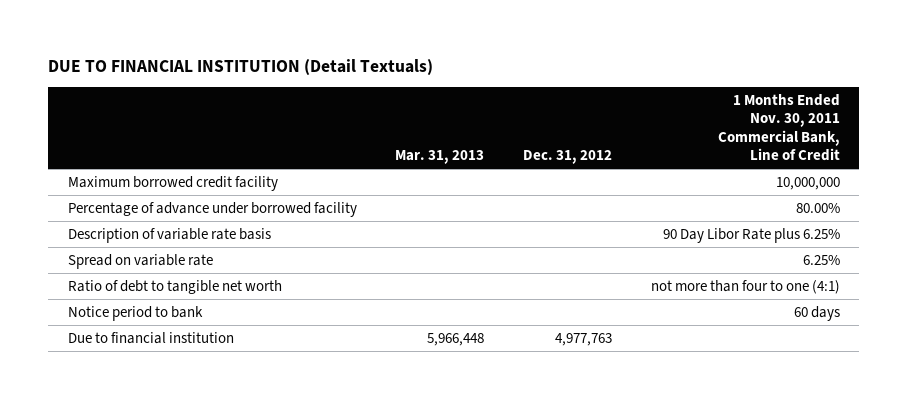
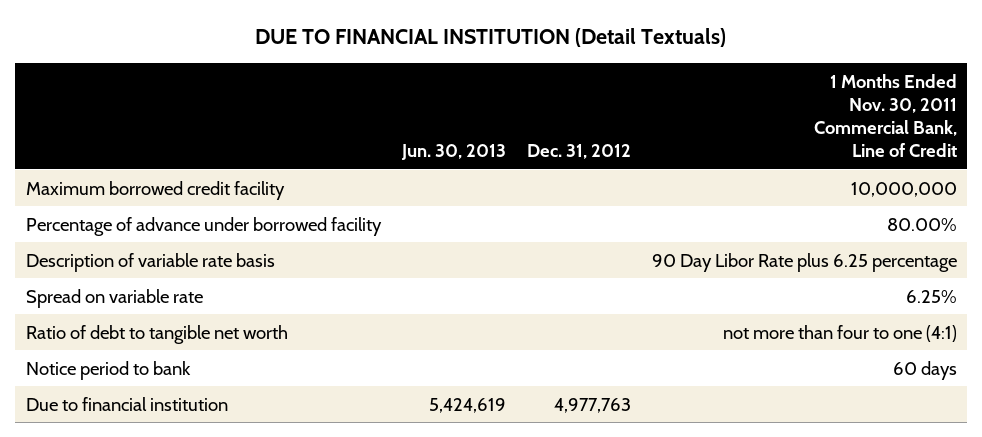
[395,150,485,165] Mar. 31, 2013 -> none
none -> [400,144,506,161] Jun. 30, 2013
[663,228,841,244] 90 Day Libor Rate plus 6.25% -> [651,252,957,272] 90 Day Libor Rate plus 6.25 percentage

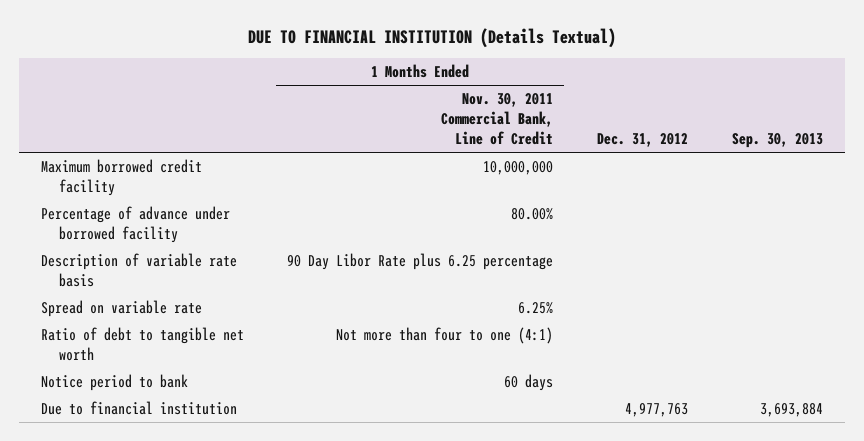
[255,28,727,48] DUE TO FINANCIAL INSTITUTION (Detail Textuals) -> [247,27,616,48] DUE TO FINANCIAL INSTITUTION (Details Textual)
[400,144,506,161] Jun. 30, 2013 -> none
none -> [732,133,824,149] Sep. 30, 2013
[722,324,957,342] not more than four to one (4:1) -> [336,326,554,344] Not more than four to one (4:1)

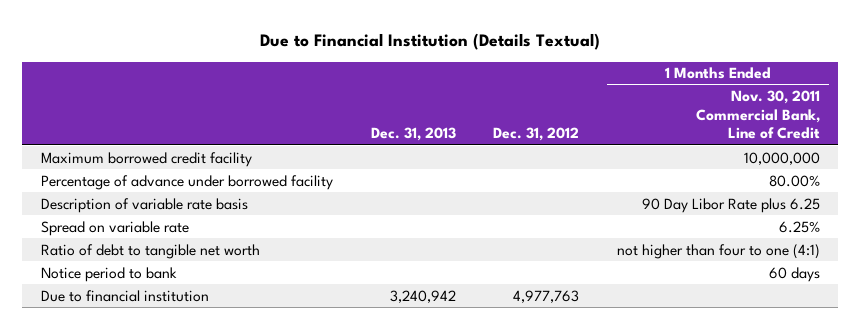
[247,27,616,48] DUE TO FINANCIAL INSTITUTION (Details Textual) -> [260,33,601,51] Due to Financial Institution (Details Textual)
[732,133,824,149] Sep. 30, 2013 -> none
none -> [370,127,456,142] Dec. 31, 2013
[287,252,554,270] 90 Day Libor Rate plus 6.25 percentage -> [641,197,820,213] 90 Day Libor Rate plus 6.25
[336,326,554,344] Not more than four to one (4:1) -> [616,243,820,259] not higher than four to one (4:1)

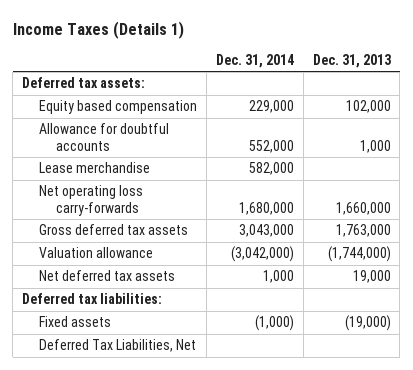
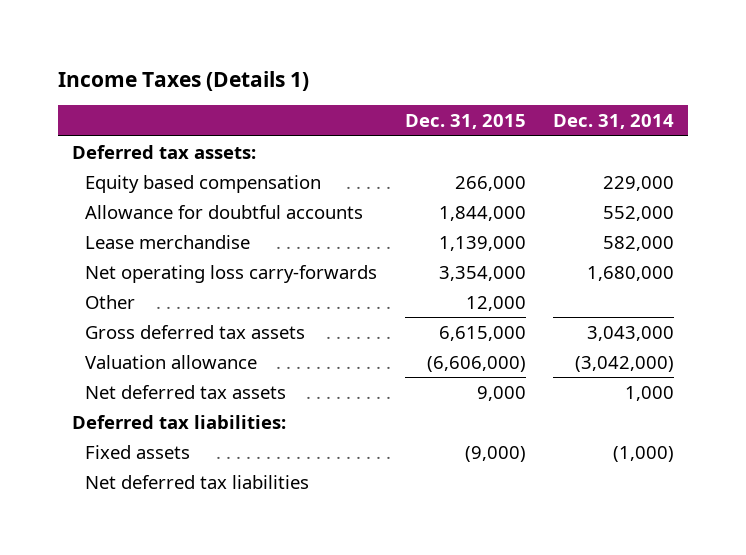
[312,53,391,68] Dec. 31, 2013 -> none
none -> [404,114,526,130] Dec. 31, 2015
none -> [85,294,136,309] Other
[39,339,197,353] Deferred Tax Liabilities, Net -> [85,474,310,489] Net deferred tax liabilities

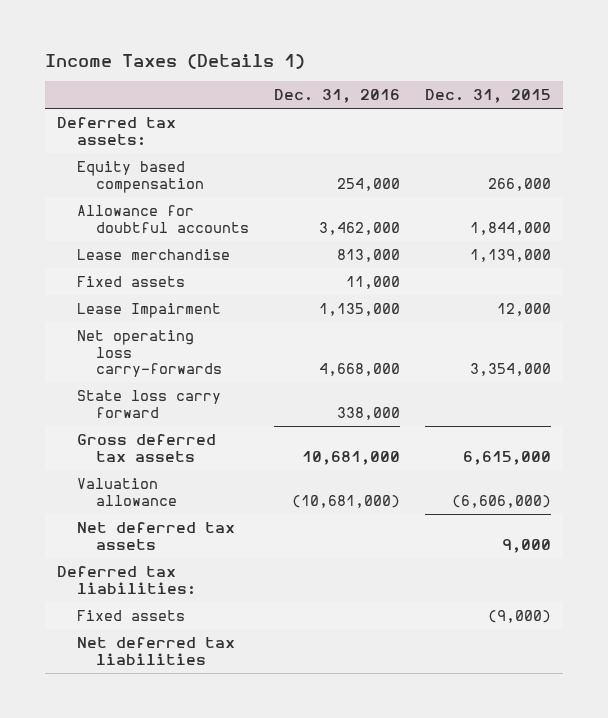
[552,114,674,130] Dec. 31, 2014 -> none
none -> [274,89,401,104] Dec. 31, 2016
none -> [76,275,185,287] Fixed assets
none -> [76,302,221,318] Lease Impairment
[85,294,136,309] Other -> none
none -> [76,389,221,418] State loss carry forward

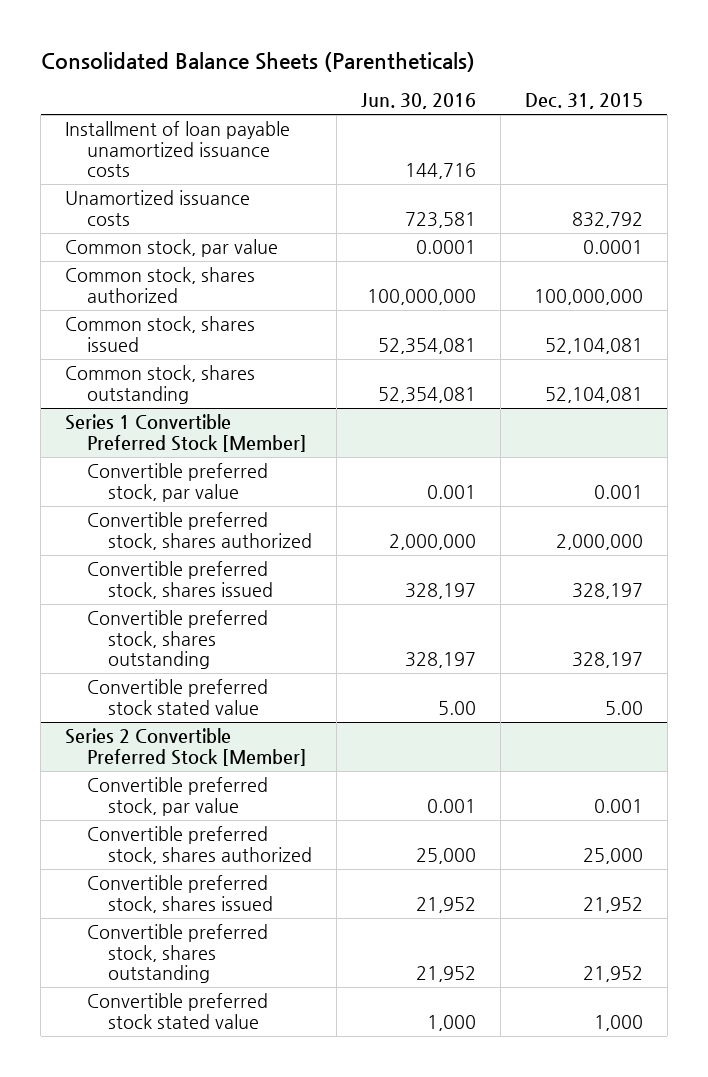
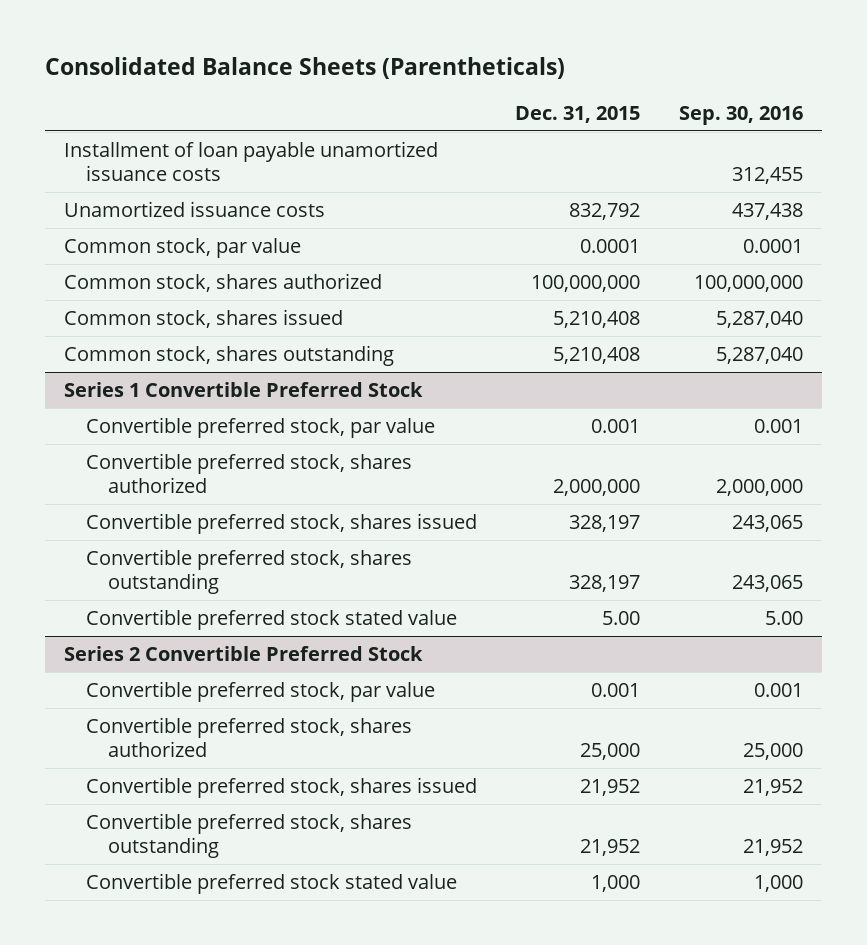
[360,93,476,110] Jun. 30, 2016 -> none
none -> [678,105,803,125] Sep. 30, 2016
[544,337,643,354] 52,104,081 -> [553,310,641,328] 5,210,408
[544,386,643,403] 52,104,081 -> [553,346,641,364] 5,210,408
[65,414,307,452] Series 1 Convertible Preferred Stock [Member] -> [63,381,423,397] Series 1 Convertible Preferred Stock
[65,728,307,766] Series 2 Convertible Preferred Stock [Member] -> [63,645,423,661] Series 2 Convertible Preferred Stock

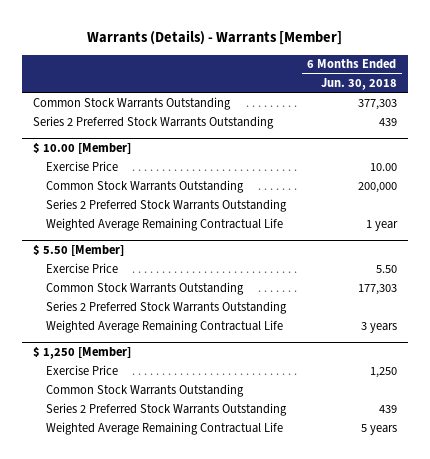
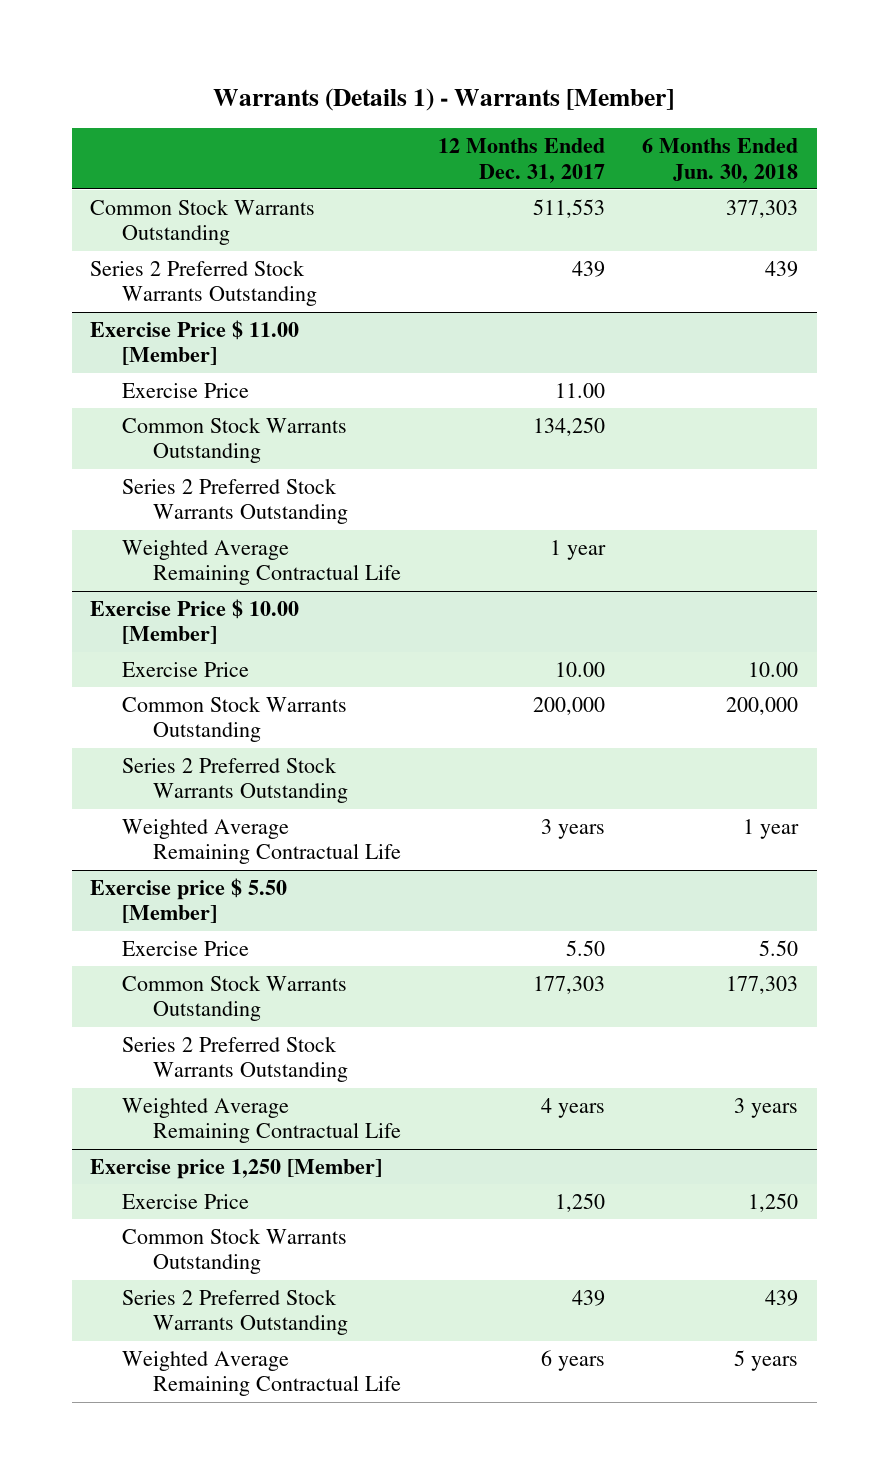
[86,29,342,45] Warrants (Details) - Warrants [Member] -> [213,88,675,112] Warrants (Details 1) - Warrants [Member]
none -> [437,138,605,183] 12 Months Ended Dec. 31, 2017
[33,142,132,154] $ 10.00 [Member] -> [90,319,300,366] Exercise Price $ 11.00 [Member]
none -> [121,382,249,398] Exercise Price
none -> [121,416,347,464] Common Stock Warrants Outstanding
none -> [121,477,348,525] Series 2 Preferred Stock Warrants Outstanding
none -> [121,539,401,586] Weighted Average Remaining Contractual Life
none -> [90,598,300,645] Exercise Price $ 10.00 [Member]
[33,244,125,256] $ 5.50 [Member] -> [90,877,288,924] Exercise price $ 5.50 [Member]
[33,346,132,359] $ 1,250 [Member] -> [90,1158,383,1179] Exercise price 1,250 [Member]

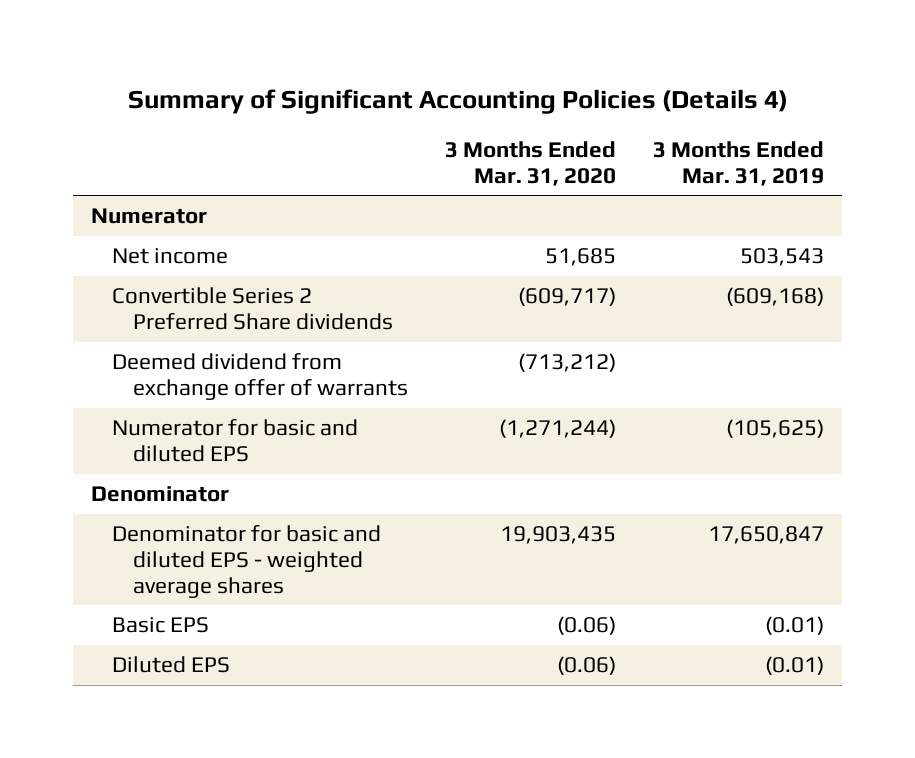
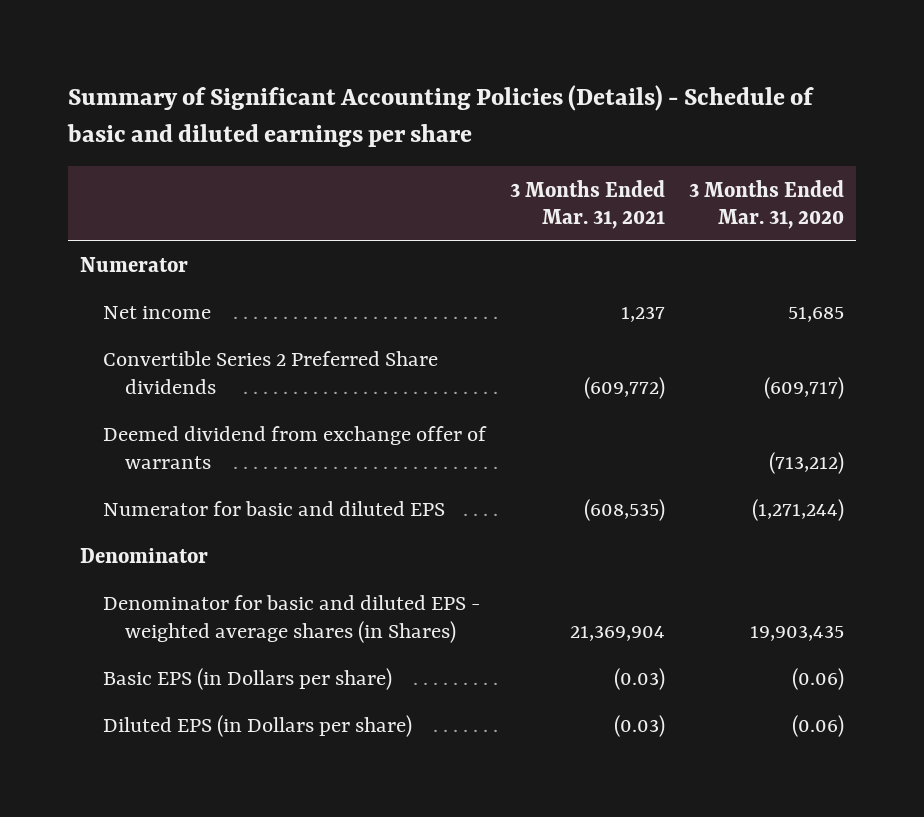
[127,88,788,114] Summary of Significant Accounting Policies (Details 4) -> [66,85,814,148] Summary of Significant Accounting Policies (Details) - Schedule of basic and diluted earnings per share
[652,141,824,186] 3 Months Ended Mar. 31, 2019 -> none
none -> [509,179,665,230] 3 Months Ended Mar. 31, 2021
[112,525,382,598] Denominator for basic and diluted EPS - weighted average shares -> [102,595,480,643] Denominator for basic and diluted EPS - weighted average shares (in Shares)
[112,617,210,634] Basic EPS -> [102,668,392,691] Basic EPS (in Dollars per share)
[112,656,231,674] Diluted EPS -> [102,715,412,738] Diluted EPS (in Dollars per share)

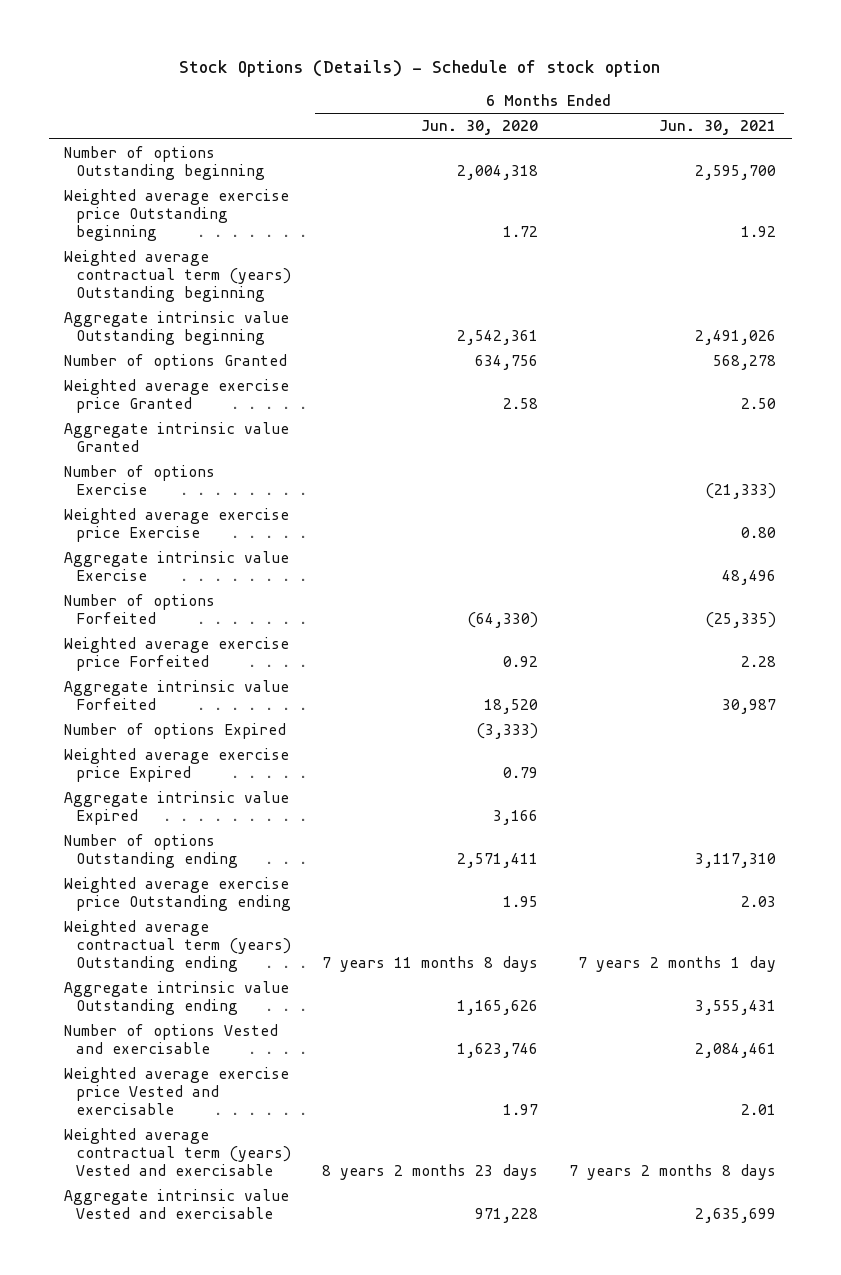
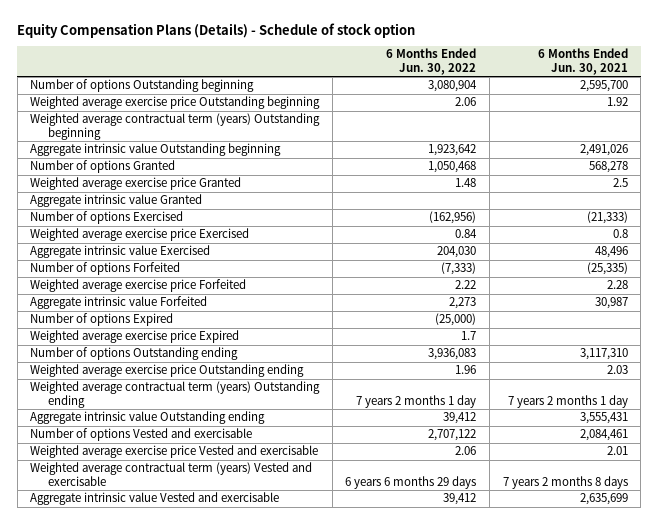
[179,59,661,77] Stock Options (Details) - Schedule of stock option -> [17,22,416,38] Equity Compensation Plans (Details) - Schedule of stock option
[421,120,539,136] Jun. 30, 2020 -> none
none -> [386,48,477,76] 6 Months Ended Jun. 30, 2022
[741,397,777,409] 2.50 -> [612,178,628,188] 2.5
[64,464,216,495] Number of options Exercise -> [30,211,184,225] Number of options Exercised
[64,507,290,542] Weighted average exercise price Exercise -> [30,228,250,242] Weighted average exercise price Exercised
[741,526,777,538] 0.80 -> [612,229,628,239] 0.8
[64,550,290,581] Aggregate intrinsic value Exercise -> [30,245,211,259] Aggregate intrinsic value Exercised
[64,790,290,825] Aggregate intrinsic value Expired -> none

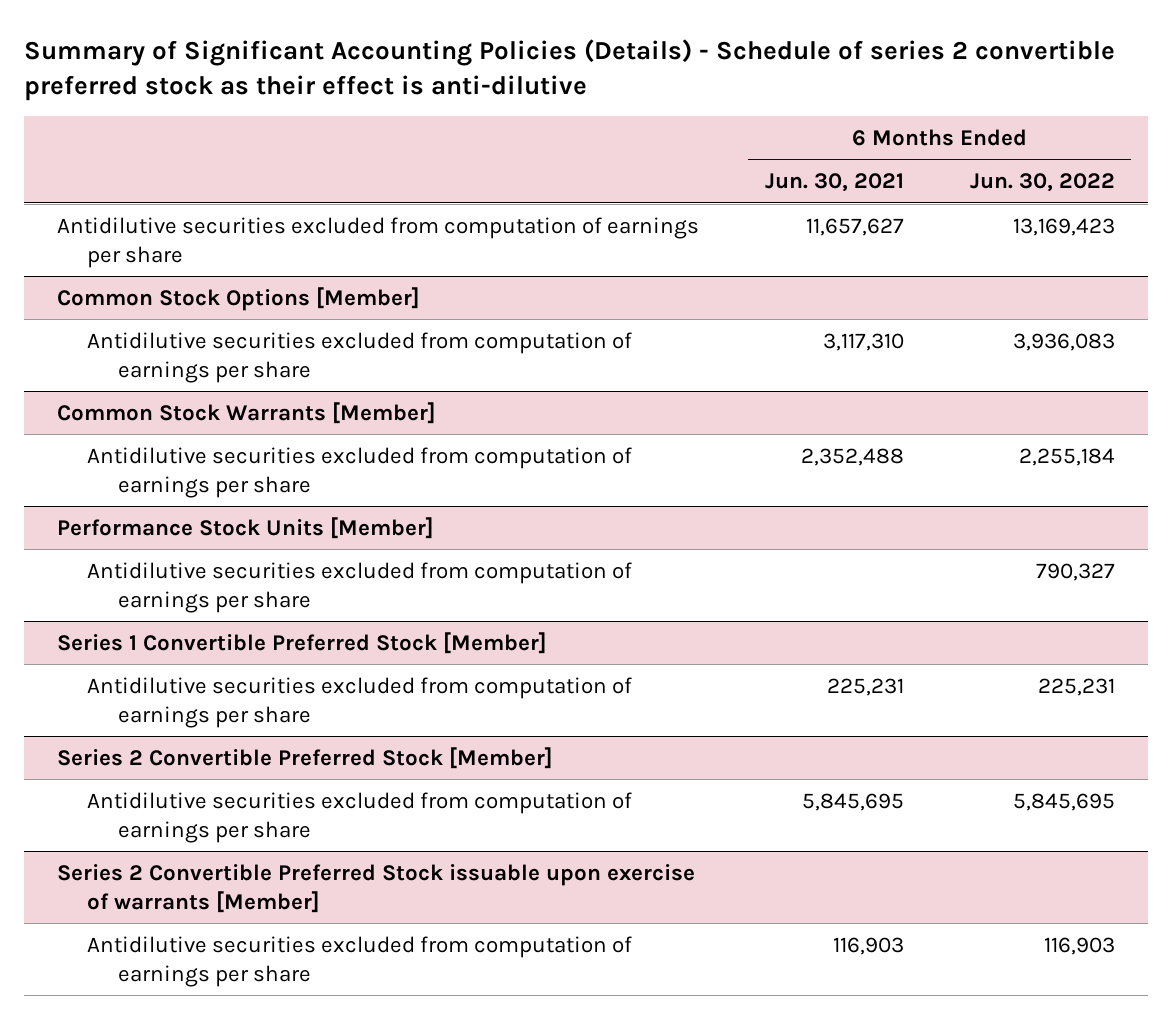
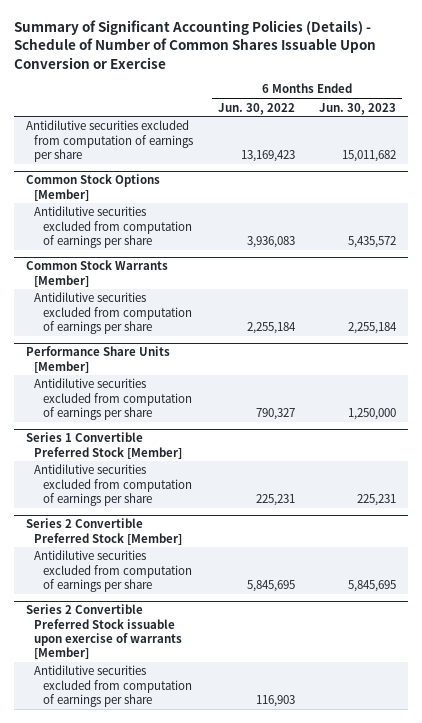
[23,38,1115,101] Summary of Significant Accounting Policies (Details) - Schedule of series 2 convertible preferred stock as their effect is anti-dilutive -> [14,20,377,69] Summary of Significant Accounting Policies (Details) - Schedule of Number of Common Shares Issuable Upon Conversion or Exercise
[764,173,904,193] Jun. 30, 2021 -> none
none -> [318,102,396,115] Jun. 30, 2023
[56,516,434,539] Performance Stock Units [Member] -> [26,346,171,373] Performance Share Units [Member]

